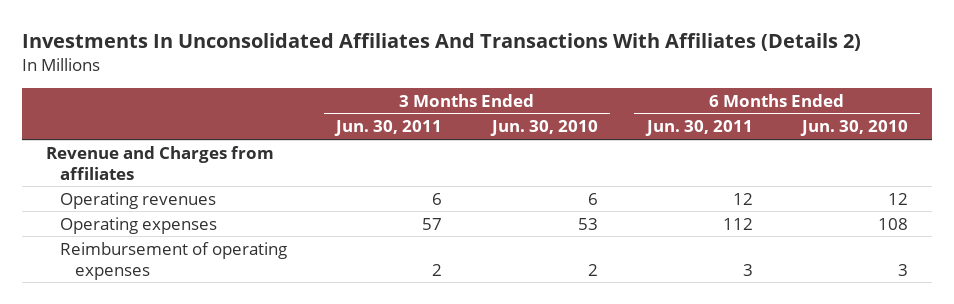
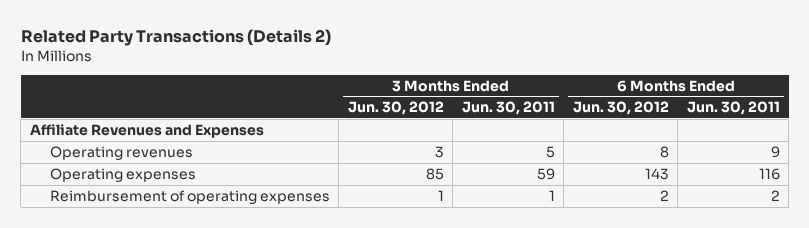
[21,33,861,52] Investments In Unconsolidated Affiliates And Transactions With Affiliates (Details 2) -> [20,29,331,47] Related Party Transactions (Details 2)
[489,120,598,137] Jun. 30, 2010 -> none
[799,120,908,137] Jun. 30, 2010 -> none
none -> [347,101,444,116] Jun. 30, 2012
none -> [572,101,669,116] Jun. 30, 2012
[46,145,275,180] Revenue and Charges from affiliates -> [29,123,264,138] Affiliate Revenues and Expenses
[432,192,443,205] 6 -> [545,145,555,158] 5
[732,192,753,205] 12 -> [770,145,780,158] 9
[422,217,443,230] 57 -> [536,167,555,180] 59
[722,217,753,230] 112 -> [758,167,780,180] 116
[432,263,443,276] 2 -> [548,189,555,201] 1
[742,263,753,276] 3 -> [770,189,780,201] 2

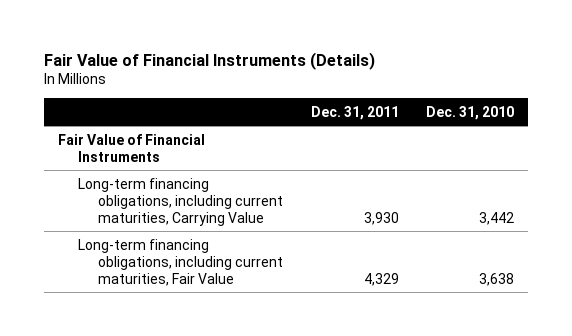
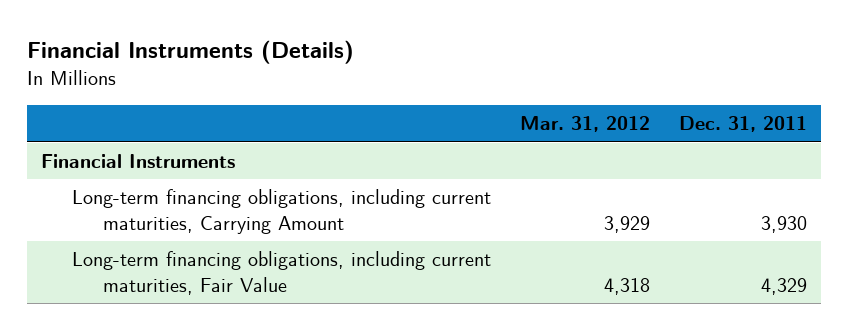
[44,51,376,70] Fair Value of Financial Instruments (Details) -> [26,39,354,64] Financial Instruments (Details)
[426,105,515,120] Dec. 31, 2010 -> none
none -> [520,116,651,133] Mar. 31, 2012
[58,133,206,162] Fair Value of Financial Instruments -> [41,154,236,169] Financial Instruments
[77,177,283,226] Long-term financing obligations, including current maturities, Carrying Value -> [72,189,492,234] Long-term financing obligations, including current maturities, Carrying Amount

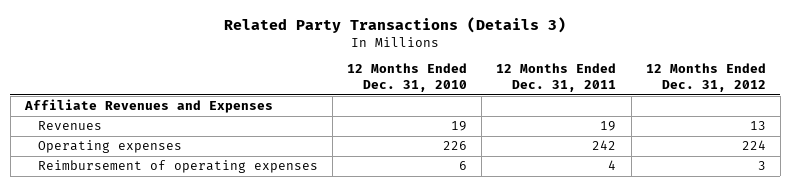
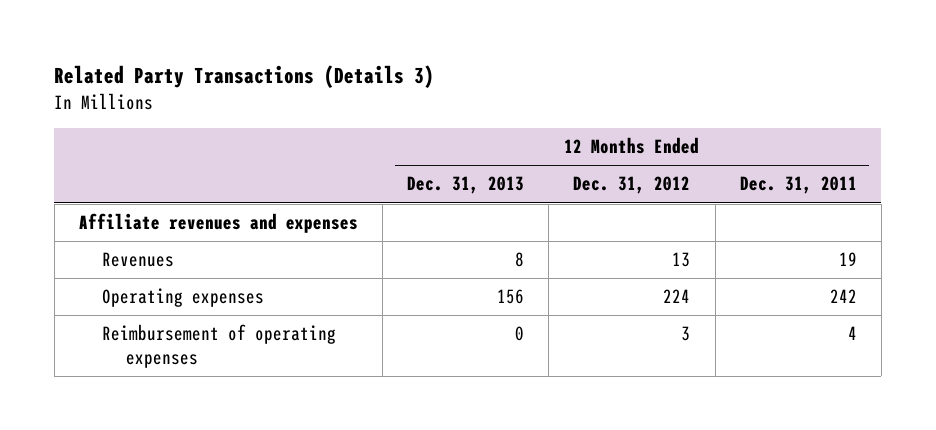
[347,63,468,93] 12 Months Ended Dec. 31, 2010 -> none
none -> [407,176,525,195] Dec. 31, 2013
[23,99,273,114] Affiliate Revenues and Expenses -> [78,213,358,234] Affiliate revenues and expenses

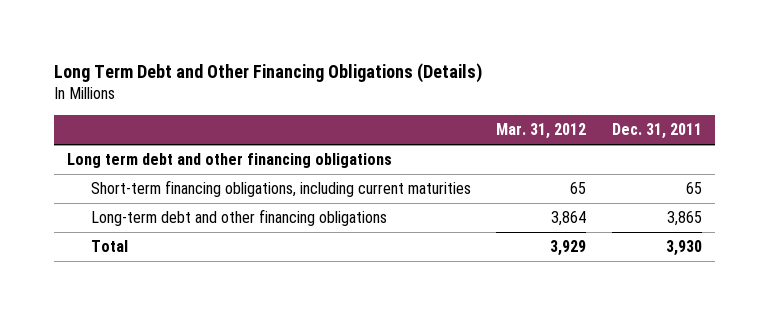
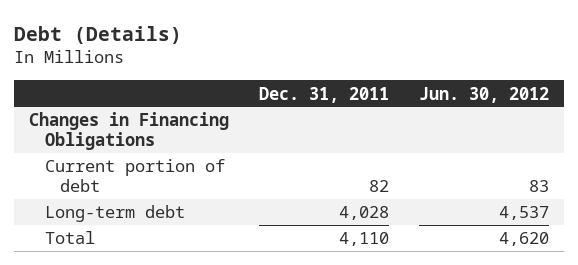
[53,63,482,84] Long Term Debt and Other Financing Obligations (Details) -> [14,25,183,44] Debt (Details)
[496,123,587,140] Mar. 31, 2012 -> none
none -> [418,86,549,103] Jun. 30, 2012
[90,180,471,198] Short-term financing obligations, including current maturities -> none
[66,153,392,169] Long term debt and other financing obligations -> [29,112,230,151] Changes in Financing Obligations
none -> [44,159,225,193] Current portion of debt
[90,209,387,227] Long-term debt and other financing obligations -> [44,205,185,223] Long-term debt
[667,211,703,227] 3,865 -> [338,206,389,221] 4,028
[666,240,703,257] 3,930 -> [338,232,389,247] 4,110

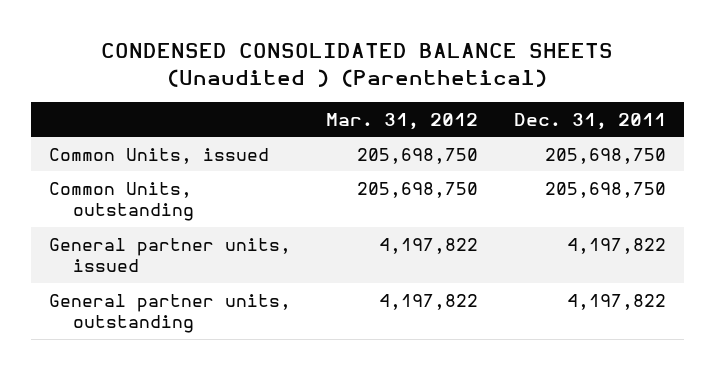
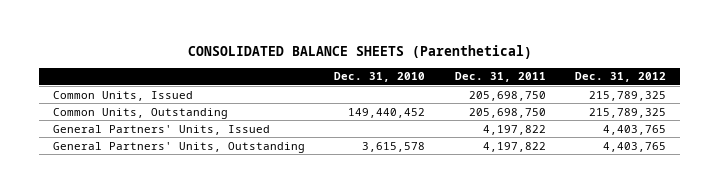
[101,42,614,87] CONDENSED CONSOLIDATED BALANCE SHEETS (Unaudited ) (Parenthetical) -> [187,45,532,60] CONSOLIDATED BALANCE SHEETS (Parenthetical)
[326,112,479,130] Mar. 31, 2012 -> none
none -> [334,72,426,83] Dec. 31, 2010
none -> [574,72,666,83] Dec. 31, 2012
[48,147,269,164] Common Units, issued -> [53,90,194,101] Common Units, Issued
[48,181,194,222] Common Units, outstanding -> [53,107,229,119] Common Units, Outstanding
[48,237,291,273] General partner units, issued -> [53,124,271,135] General Partners' Units, Issued
[48,293,291,334] General partner units, outstanding -> [53,141,306,153] General Partners' Units, Outstanding

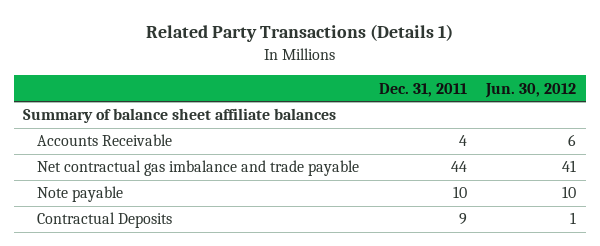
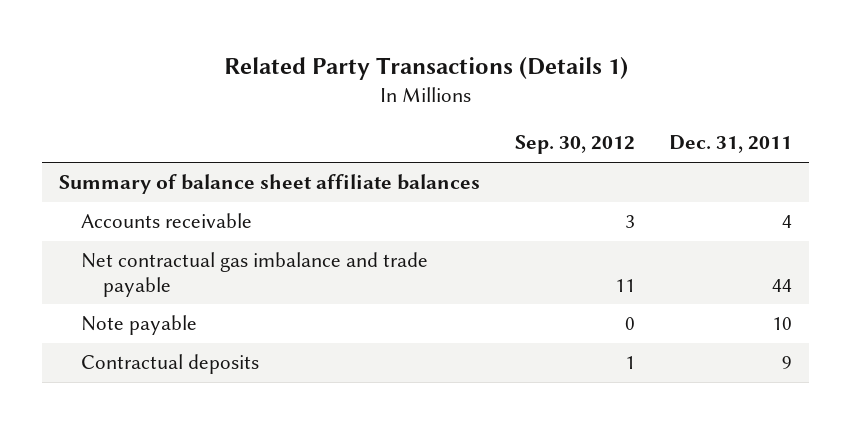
[485,82,577,98] Jun. 30, 2012 -> none
none -> [514,135,635,155] Sep. 30, 2012
[37,134,173,147] Accounts Receivable -> [81,213,253,229] Accounts receivable
[37,212,173,229] Contractual Deposits -> [81,354,260,375] Contractual deposits

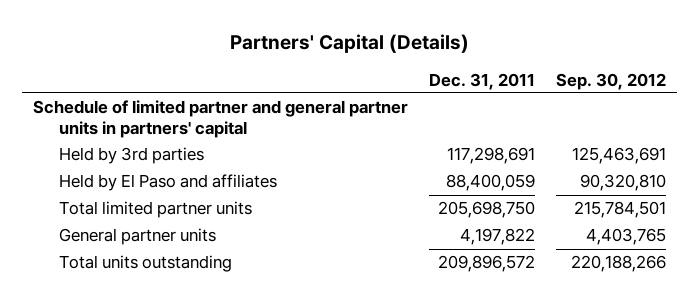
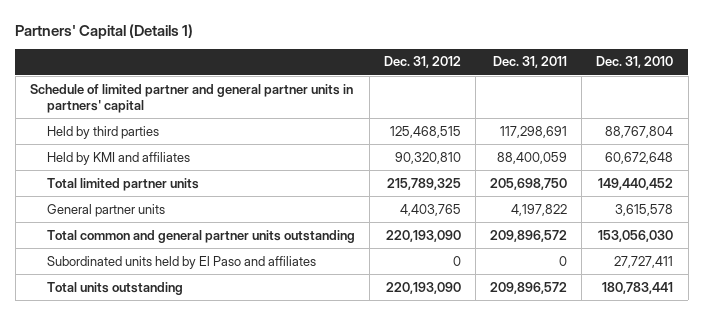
[229,33,469,53] Partners' Capital (Details) -> [15,23,194,39] Partners' Capital (Details 1)
[556,72,667,90] Sep. 30, 2012 -> none
none -> [384,56,462,69] Dec. 31, 2012
none -> [596,56,674,69] Dec. 31, 2010
[58,147,204,165] Held by 3rd parties -> [47,125,160,139] Held by third parties
[58,174,277,192] Held by El Paso and affiliates -> [47,151,191,165] Held by KMI and affiliates
none -> [47,229,356,243] Total common and general partner units outstanding
none -> [47,255,317,269] Subordinated units held by El Paso and affiliates

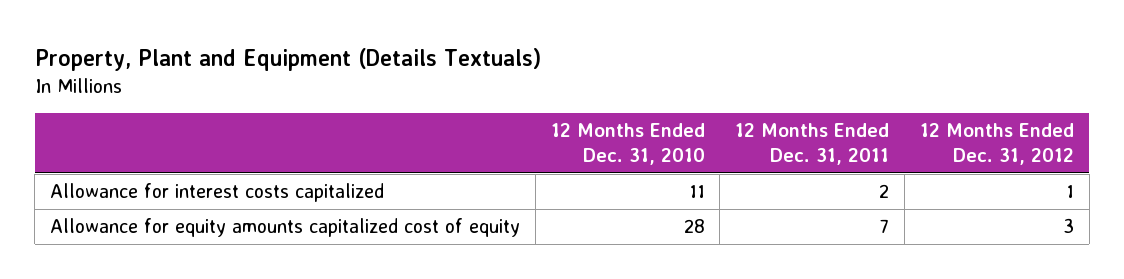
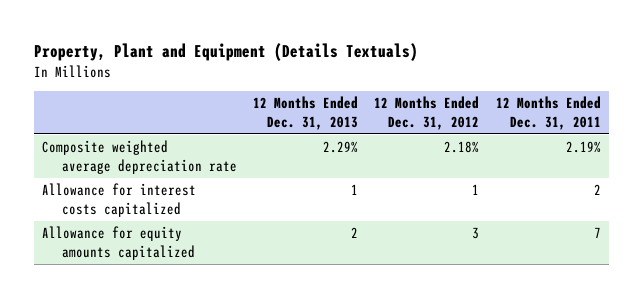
[550,122,705,166] 12 Months Ended Dec. 31, 2010 -> none
none -> [252,96,358,131] 12 Months Ended Dec. 31, 2013
none -> [42,139,237,174] Composite weighted average depreciation rate
[50,218,521,238] Allowance for equity amounts capitalized cost of equity -> [42,225,195,260] Allowance for equity amounts capitalized

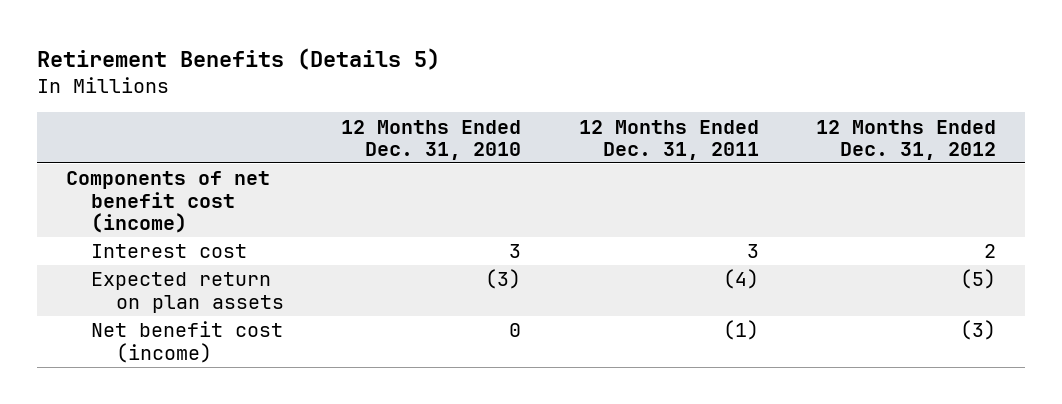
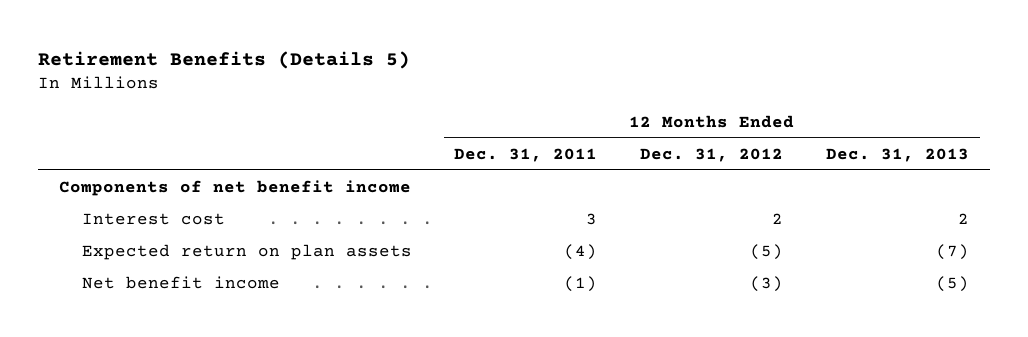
[341,119,522,160] 12 Months Ended Dec. 31, 2010 -> none
none -> [826,147,970,162] Dec. 31, 2013
[65,171,270,233] Components of net benefit cost (income) -> [59,180,412,197] Components of net benefit income
[90,321,283,363] Net benefit cost (income) -> [81,276,280,290] Net benefit income

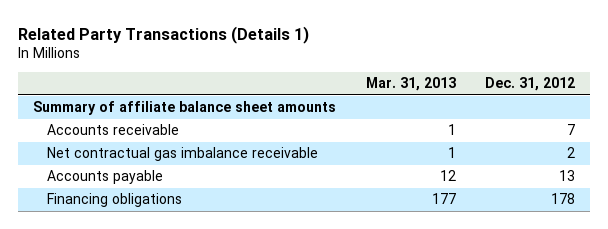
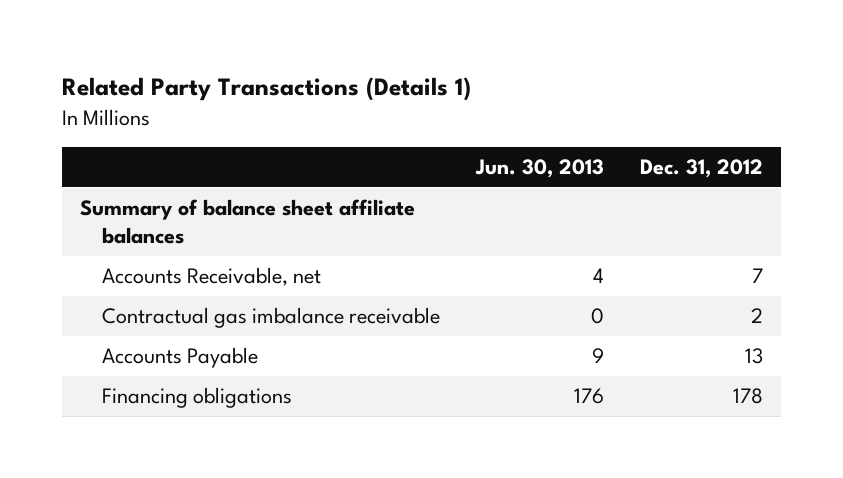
[365,77,456,92] Mar. 31, 2013 -> none
none -> [475,158,605,178] Jun. 30, 2013
[33,101,337,116] Summary of affiliate balance sheet amounts -> [79,199,415,245] Summary of balance sheet affiliate balances
[46,124,179,136] Accounts receivable -> [101,267,321,287] Accounts Receivable, net
[46,147,318,162] Net contractual gas imbalance receivable -> [101,307,440,329] Contractual gas imbalance receivable
[46,170,163,185] Accounts payable -> [101,347,258,369] Accounts Payable

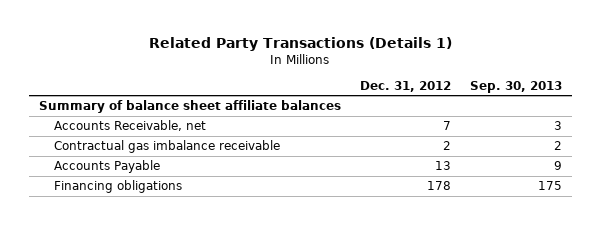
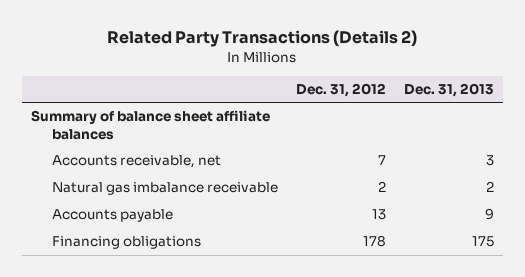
[149,36,453,51] Related Party Transactions (Details 1) -> [107,30,418,48] Related Party Transactions (Details 2)
[469,81,562,94] Sep. 30, 2013 -> none
none -> [403,82,494,97] Dec. 31, 2013
[53,120,206,132] Accounts Receivable, net -> [51,155,221,169] Accounts receivable, net
[53,140,280,154] Contractual gas imbalance receivable -> [51,182,278,196] Natural gas imbalance receivable
[53,160,160,174] Accounts Payable -> [51,209,173,223] Accounts payable

